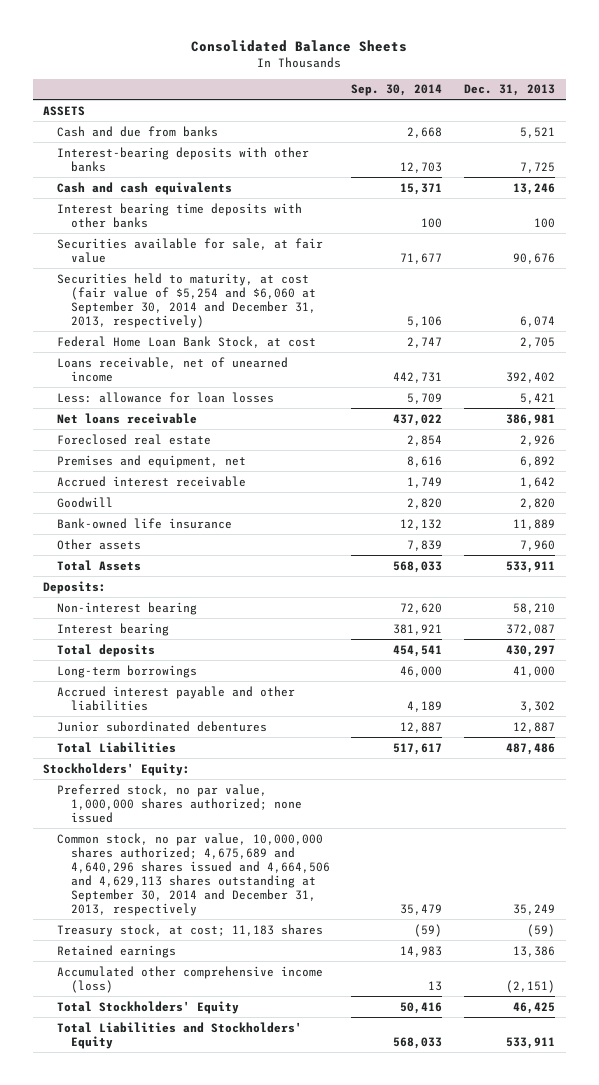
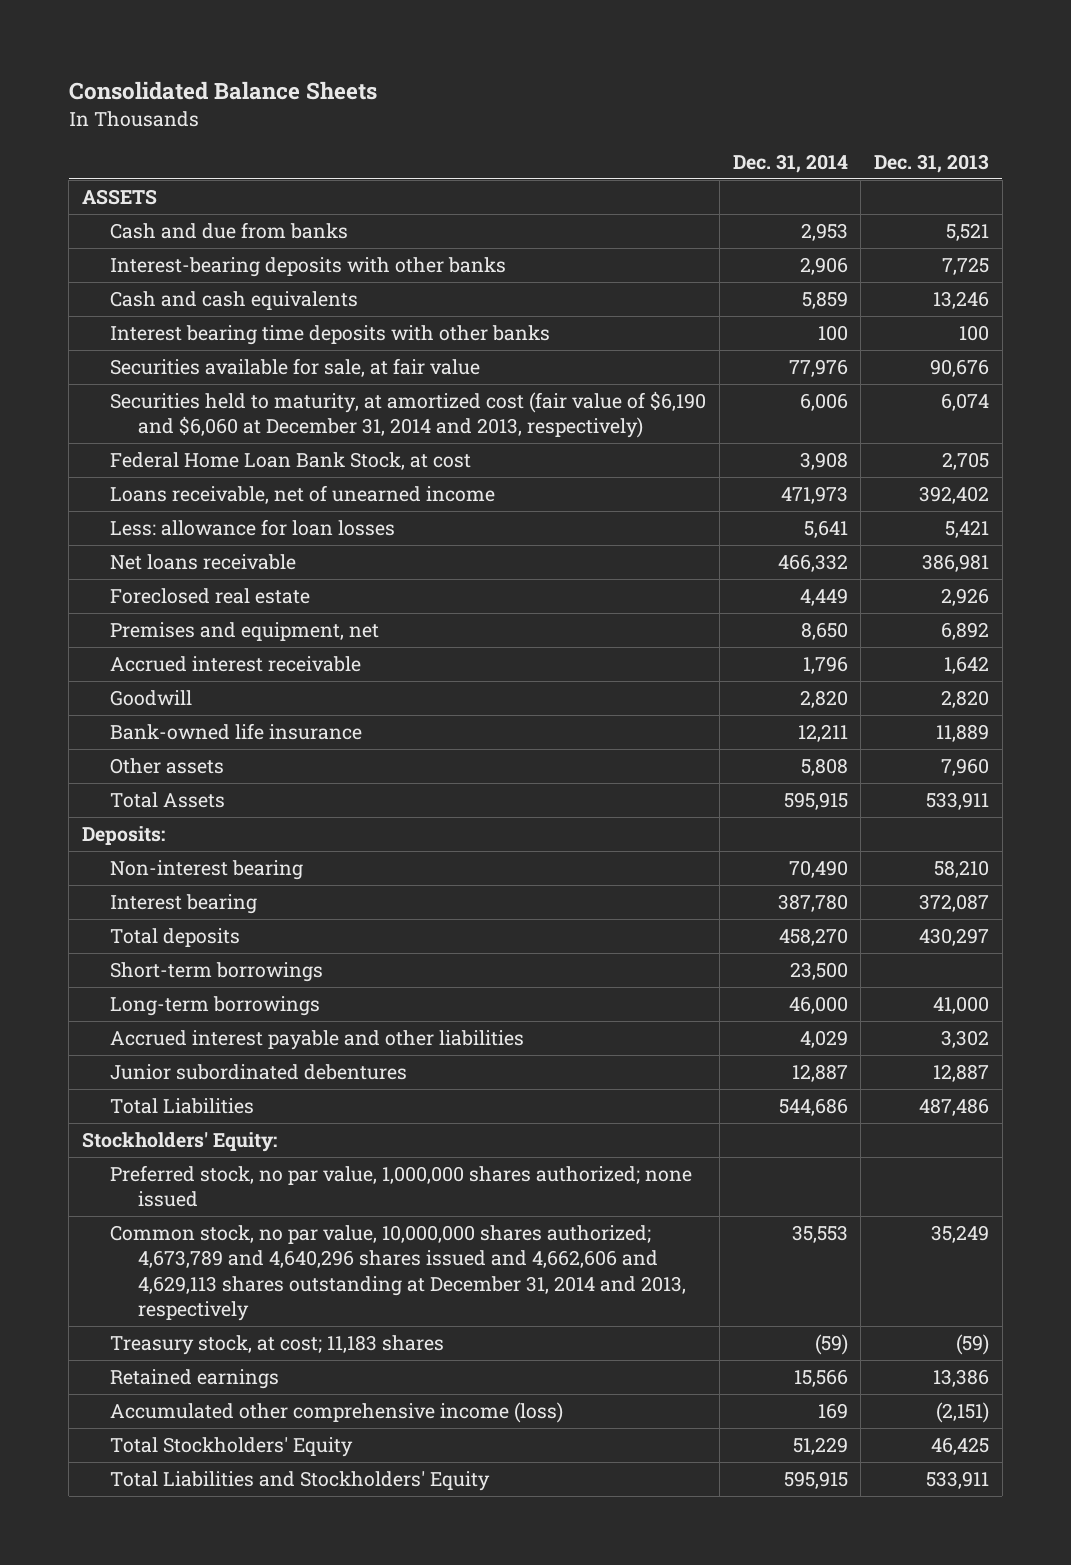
[351,84,443,97] Sep. 30, 2014 -> none
none -> [732,154,848,174] Dec. 31, 2014
[57,272,316,328] Securities held to maturity, at cost (fair value of $5,254 and $6,060 at September 30, 2014 and December 31, 2013, respectively) -> [110,390,707,439] Securities held to maturity, at amortized cost (fair value of $6,190 and $6,060 at December 31, 2014 and 2013, respectively)
none -> [110,961,324,982] Short-term borrowings
[57,832,330,916] Common stock, no par value, 10,000,000 shares authorized; 4,675,689 and 4,640,296 shares issued and 4,664,506 and 4,629,113 shares outstanding at September 30, 2014 and December 31, 2013, respectively -> [110,1224,687,1322] Common stock, no par value, 10,000,000 shares authorized; 4,673,789 and 4,640,296 shares issued and 4,662,606 and 4,629,113 shares outstanding at December 31, 2014 and 2013, respectively

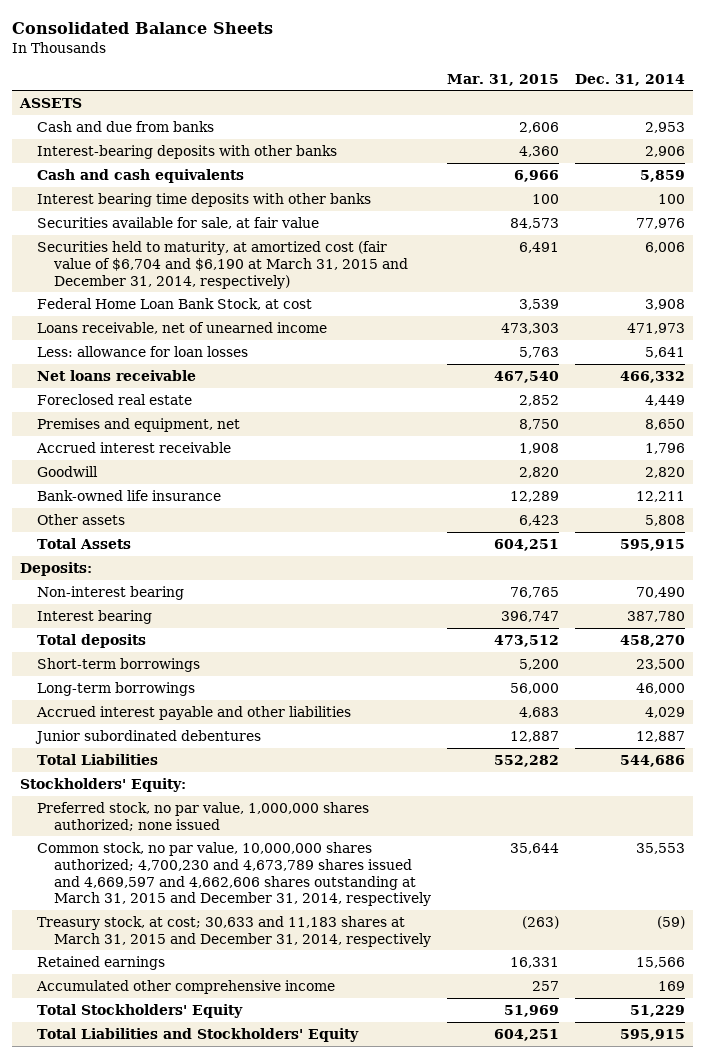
[873,154,989,174] Dec. 31, 2013 -> none
none -> [447,73,560,86] Mar. 31, 2015
[110,390,707,439] Securities held to maturity, at amortized cost (fair value of $6,190 and $6,060 at December 31, 2014 and 2013, respectively) -> [37,240,409,289] Securities held to maturity, at amortized cost (fair value of $6,704 and $6,190 at March 31, 2015 and December 31, 2014, respectively)
[110,1224,687,1322] Common stock, no par value, 10,000,000 shares authorized; 4,673,789 and 4,640,296 shares issued and 4,662,606 and 4,629,113 shares outstanding at December 31, 2014 and 2013, respectively -> [37,841,432,907] Common stock, no par value, 10,000,000 shares authorized; 4,700,230 and 4,673,789 shares issued and 4,669,597 and 4,662,606 shares outstanding at March 31, 2015 and December 31, 2014, respectively
[110,1334,445,1355] Treasury stock, at cost; 11,183 shares -> [37,915,432,947] Treasury stock, at cost; 30,633 and 11,183 shares at March 31, 2015 and December 31, 2014, respectively
[110,1401,564,1423] Accumulated other comprehensive income (loss) -> [36,979,336,994] Accumulated other comprehensive income

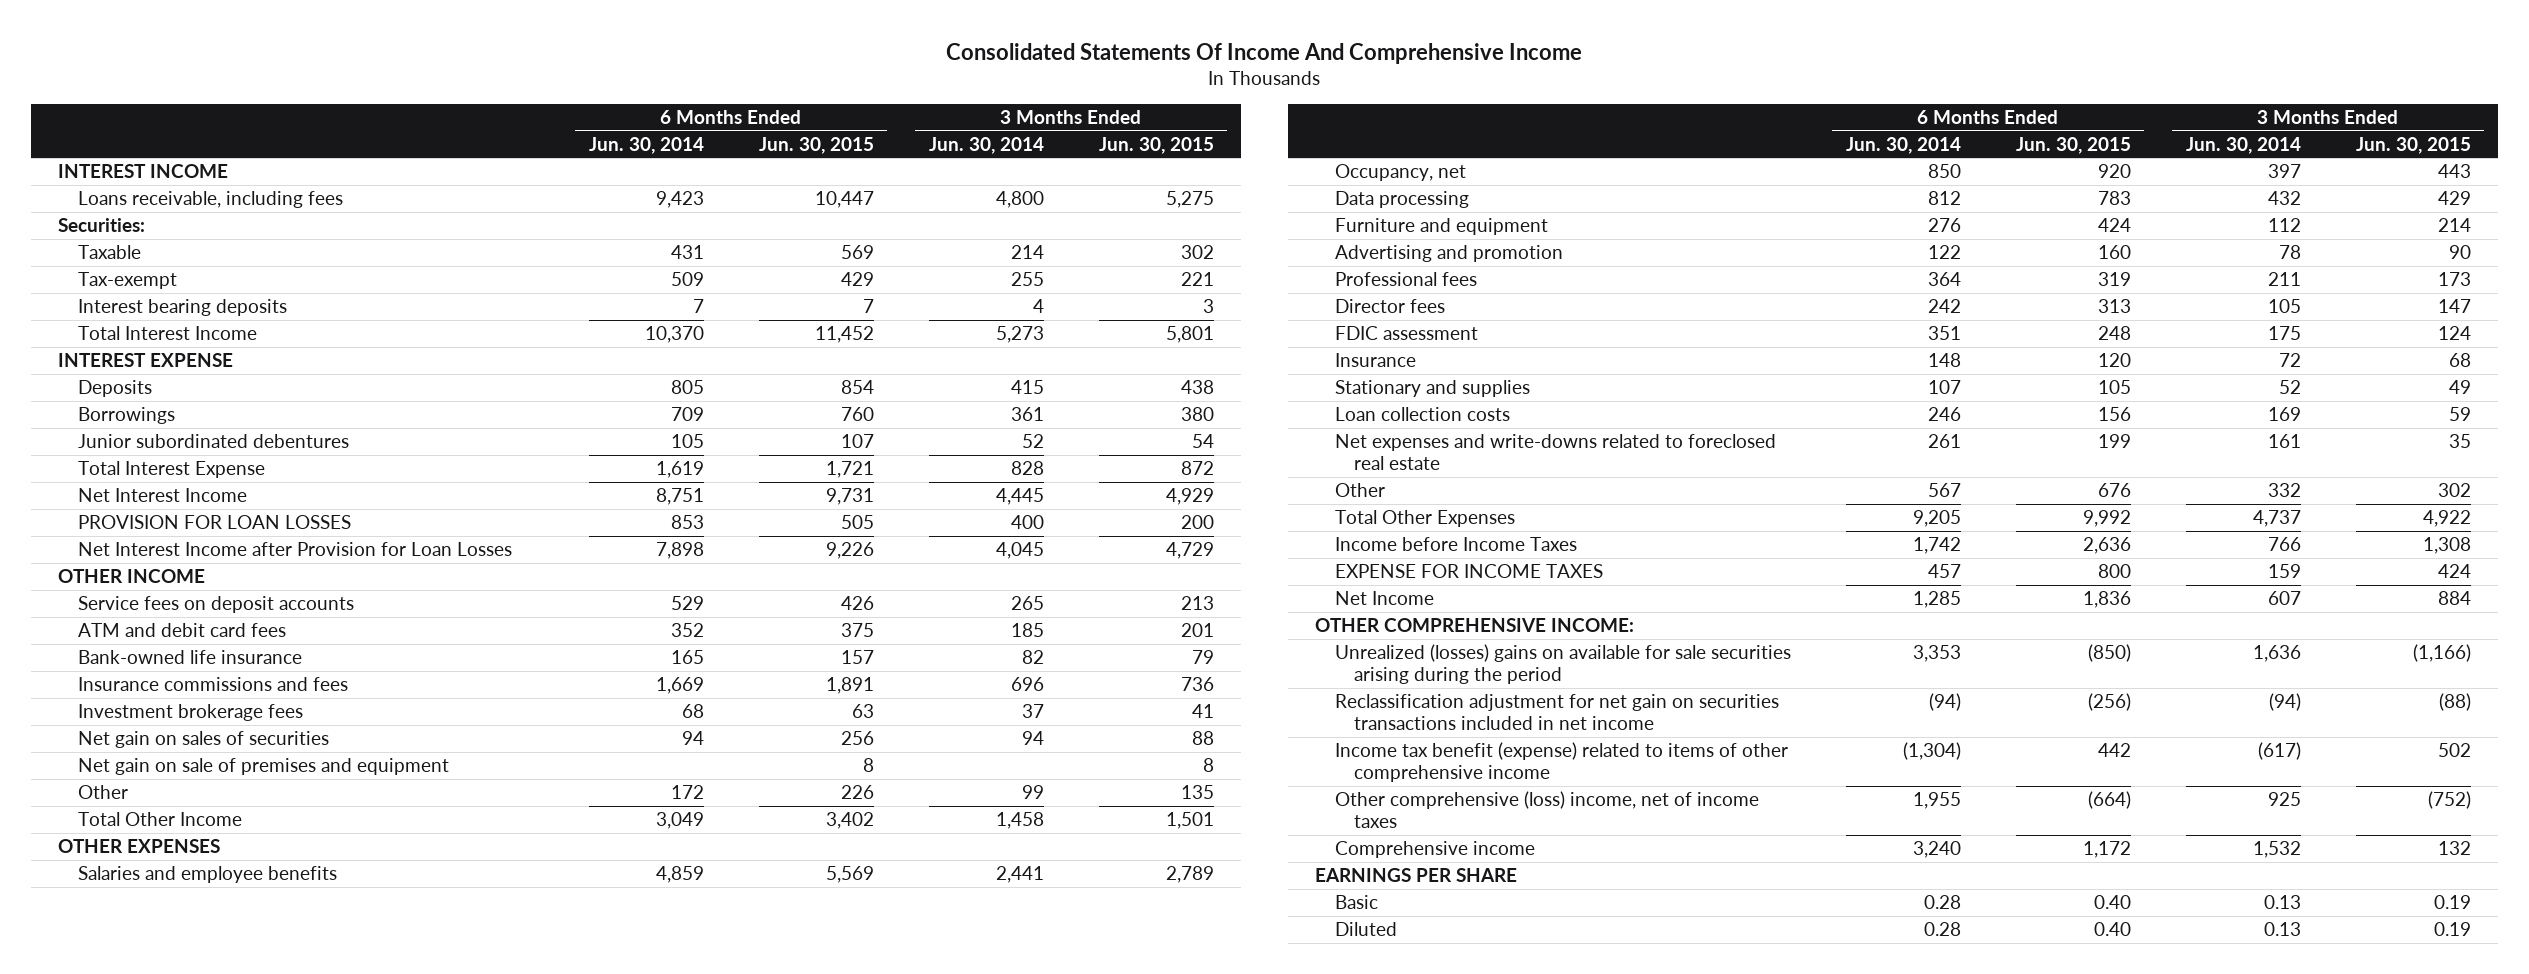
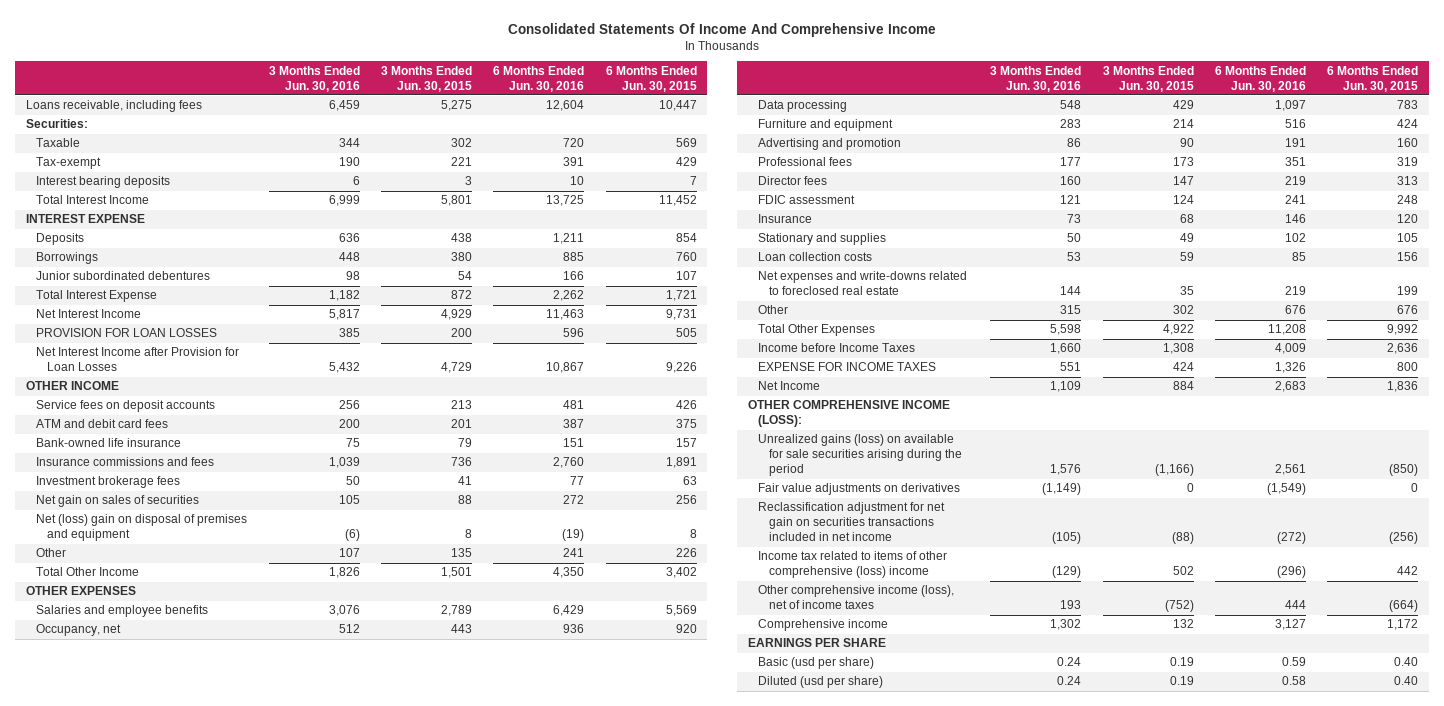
[588,136,704,154] Jun. 30, 2014 -> none
[928,136,1044,154] Jun. 30, 2014 -> none
none -> [268,65,360,92] 3 Months Ended Jun. 30, 2016
none -> [493,65,585,92] 6 Months Ended Jun. 30, 2016
[58,164,229,179] INTEREST INCOME -> none
[77,758,449,776] Net gain on sale of premises and equipment -> [36,514,248,542] Net (loss) gain on disposal of premises and equipment
[1315,618,1635,633] OTHER COMPREHENSIVE INCOME: -> [747,400,950,428] OTHER COMPREHENSIVE INCOME (LOSS):
[1334,644,1791,684] Unrealized (losses) gains on available for sale securities arising during the period -> [758,434,962,477] Unrealized gains (loss) on available for sale securities arising during the period
none -> [758,483,961,496] Fair value adjustments on derivatives
[1334,742,1788,782] Income tax benefit (expense) related to items of other comprehensive income -> [758,551,948,579] Income tax related to items of other comprehensive (loss) income
[1334,791,1759,828] Other comprehensive (loss) income, net of income taxes -> [758,585,955,610] Other comprehensive income (loss), net of income taxes
[1334,895,1378,910] Basic -> [758,657,875,670] Basic (usd per share)
[1334,922,1397,937] Diluted -> [758,676,884,689] Diluted (usd per share)

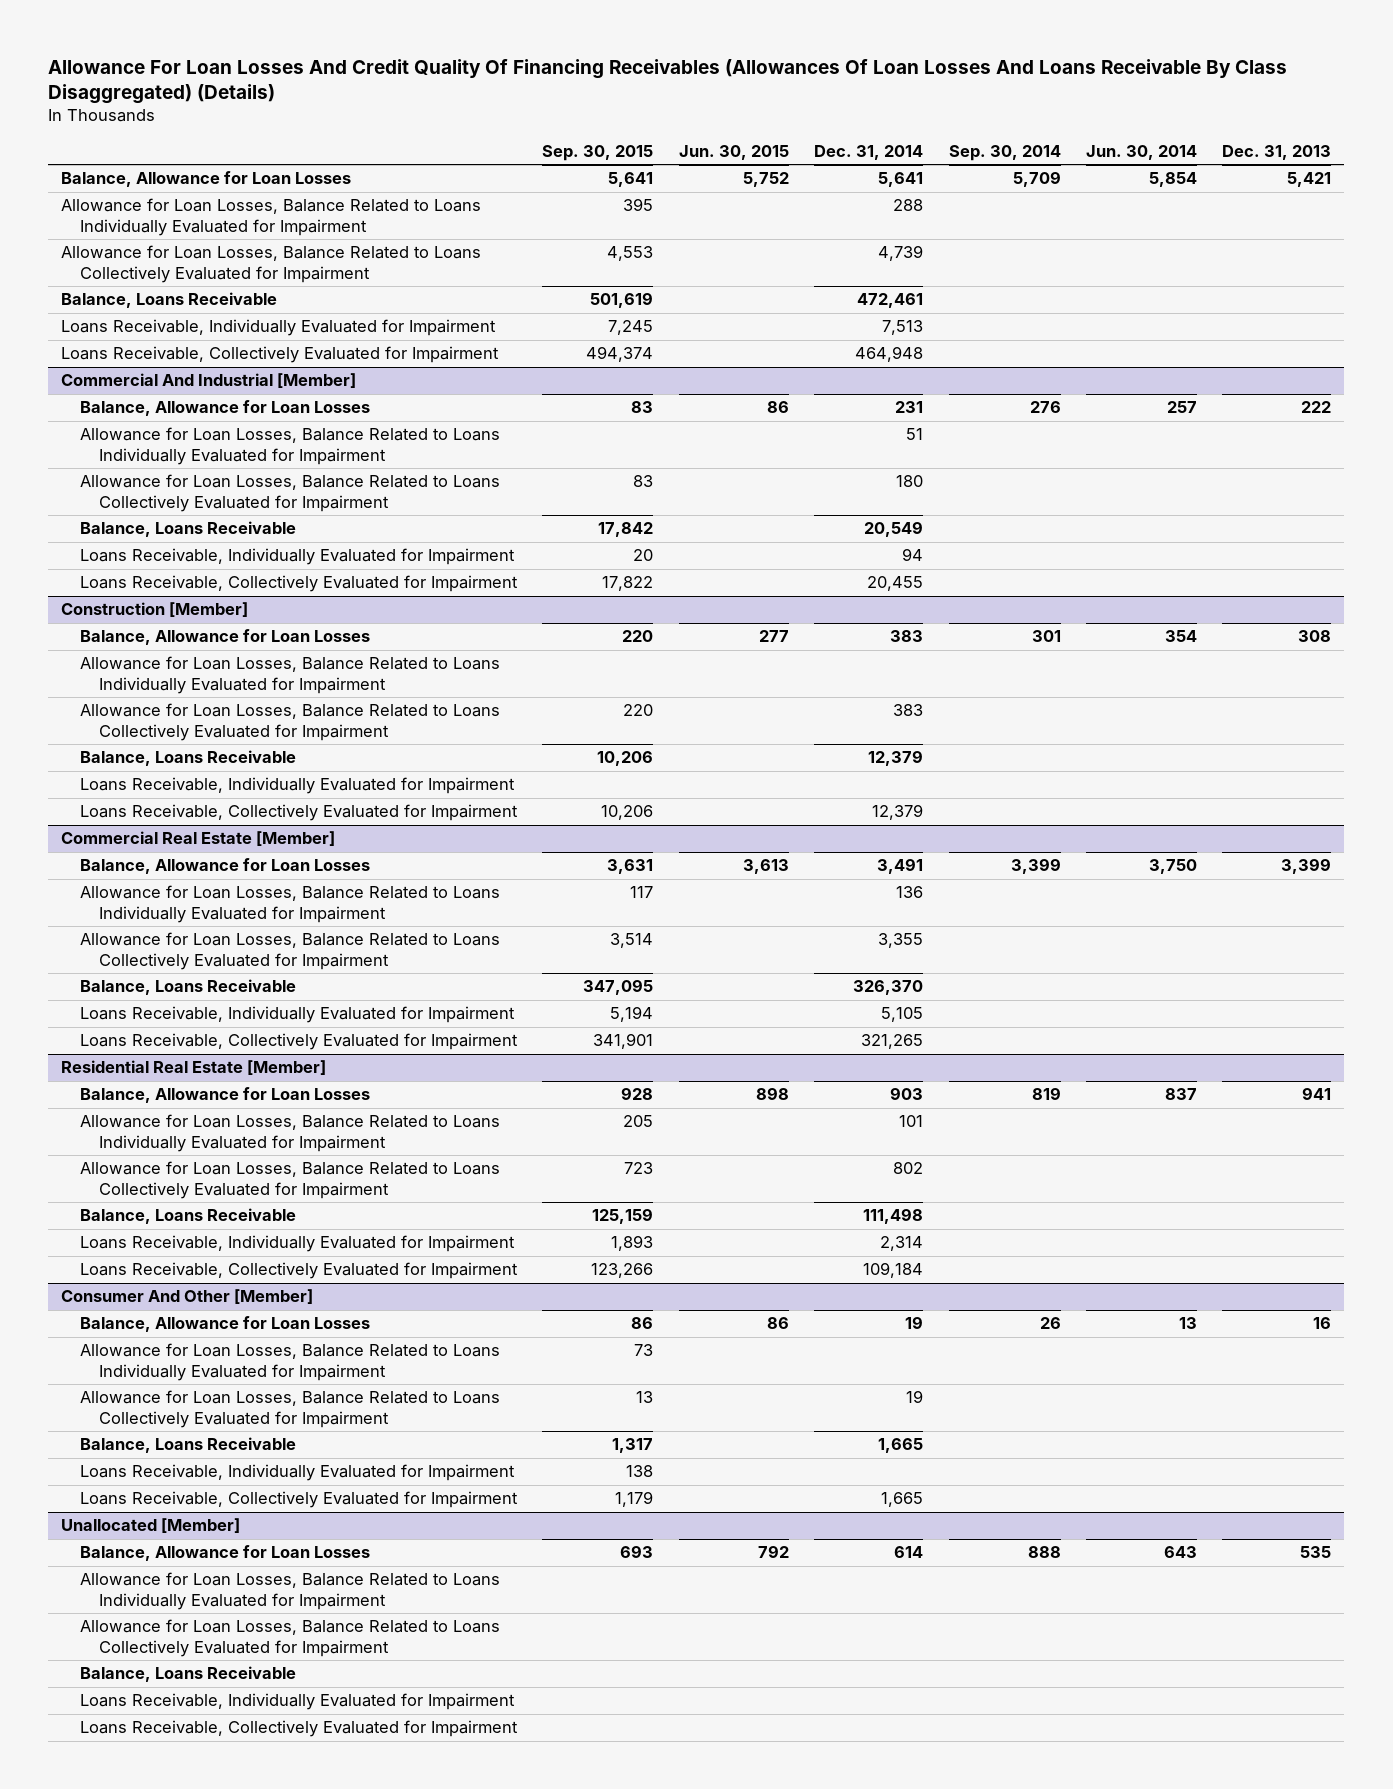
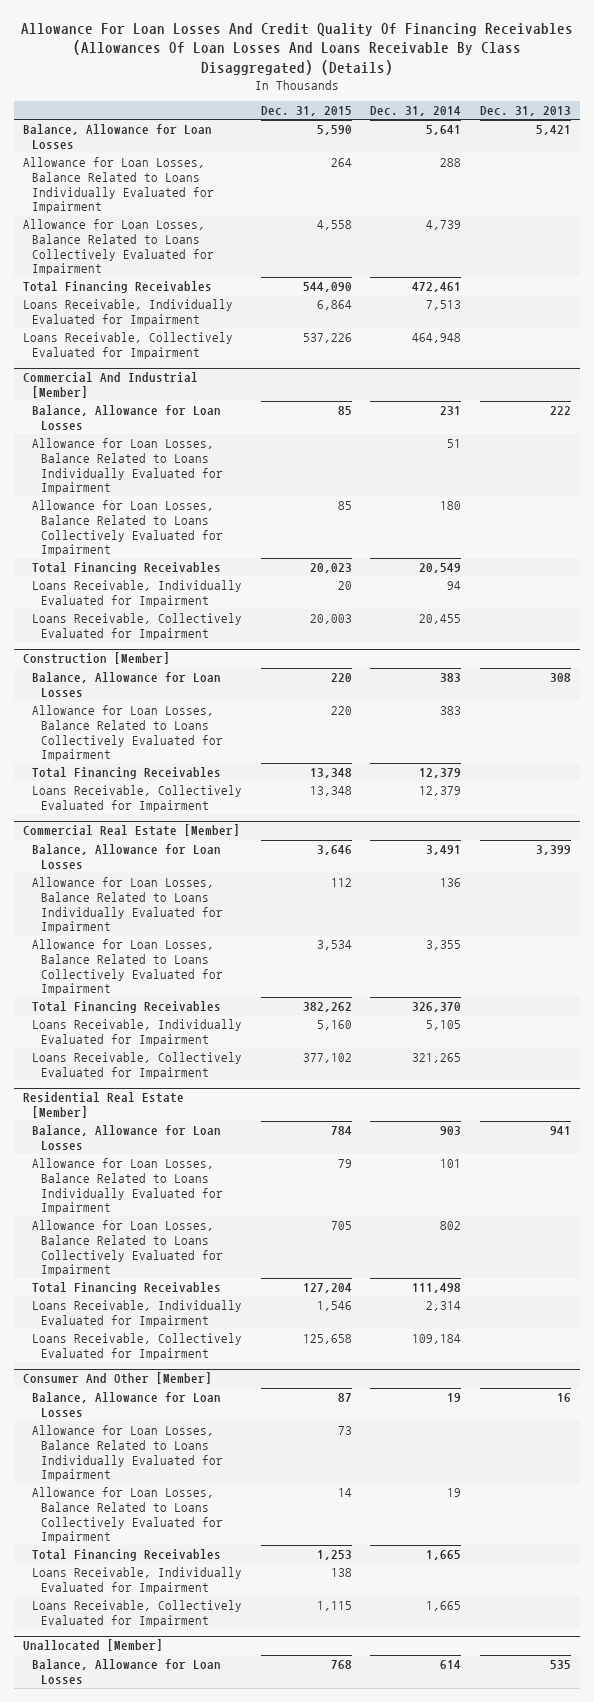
[542,144,654,161] Sep. 30, 2015 -> none
[678,144,789,160] Jun. 30, 2015 -> none
[948,144,1061,161] Sep. 30, 2014 -> none
[1086,144,1198,160] Jun. 30, 2014 -> none
none -> [260,106,352,117] Dec. 31, 2015
[61,292,278,309] Balance, Loans Receivable -> [22,281,212,294] Total Financing Receivables
[80,521,297,538] Balance, Loans Receivable -> [32,562,222,575] Total Financing Receivables
[80,656,501,694] Allowance for Loan Losses, Balance Related to Loans Individually Evaluated for Impairment -> none
[80,777,516,795] Loans Receivable, Individually Evaluated for Impairment -> none
[80,750,297,767] Balance, Loans Receivable -> [32,767,222,780] Total Financing Receivables
[80,979,297,996] Balance, Loans Receivable -> [32,1001,222,1014] Total Financing Receivables
[80,1208,297,1225] Balance, Loans Receivable -> [32,1282,222,1295] Total Financing Receivables
[80,1437,297,1454] Balance, Loans Receivable -> [32,1549,222,1562] Total Financing Receivables
[80,1572,501,1610] Allowance for Loan Losses, Balance Related to Loans Individually Evaluated for Impairment -> none
[80,1619,501,1657] Allowance for Loan Losses, Balance Related to Loans Collectively Evaluated for Impairment -> none
[80,1666,297,1683] Balance, Loans Receivable -> none
[80,1693,516,1711] Loans Receivable, Individually Evaluated for Impairment -> none
[80,1720,519,1738] Loans Receivable, Collectively Evaluated for Impairment -> none

